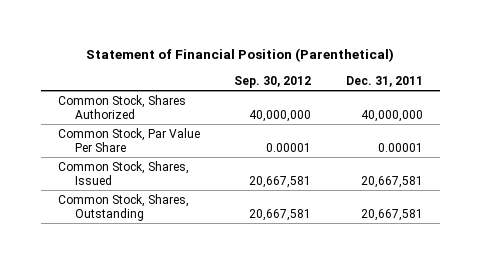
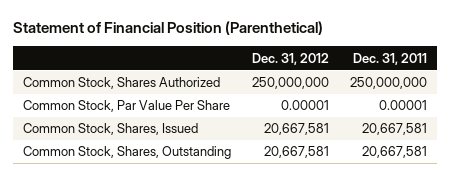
[234,75,312,88] Sep. 30, 2012 -> none
none -> [251,52,329,65] Dec. 31, 2012
[360,109,423,122] 40,000,000 -> [349,77,427,90] 250,000,000

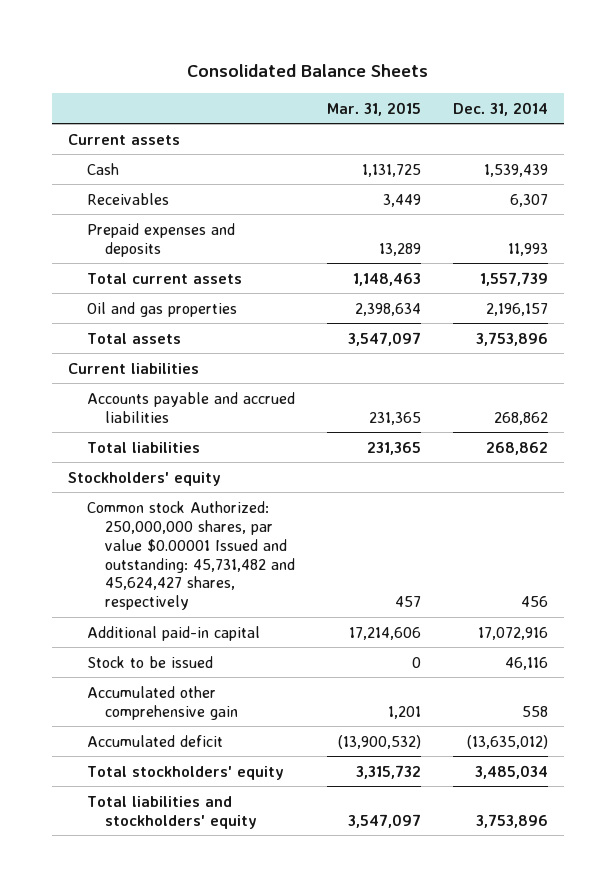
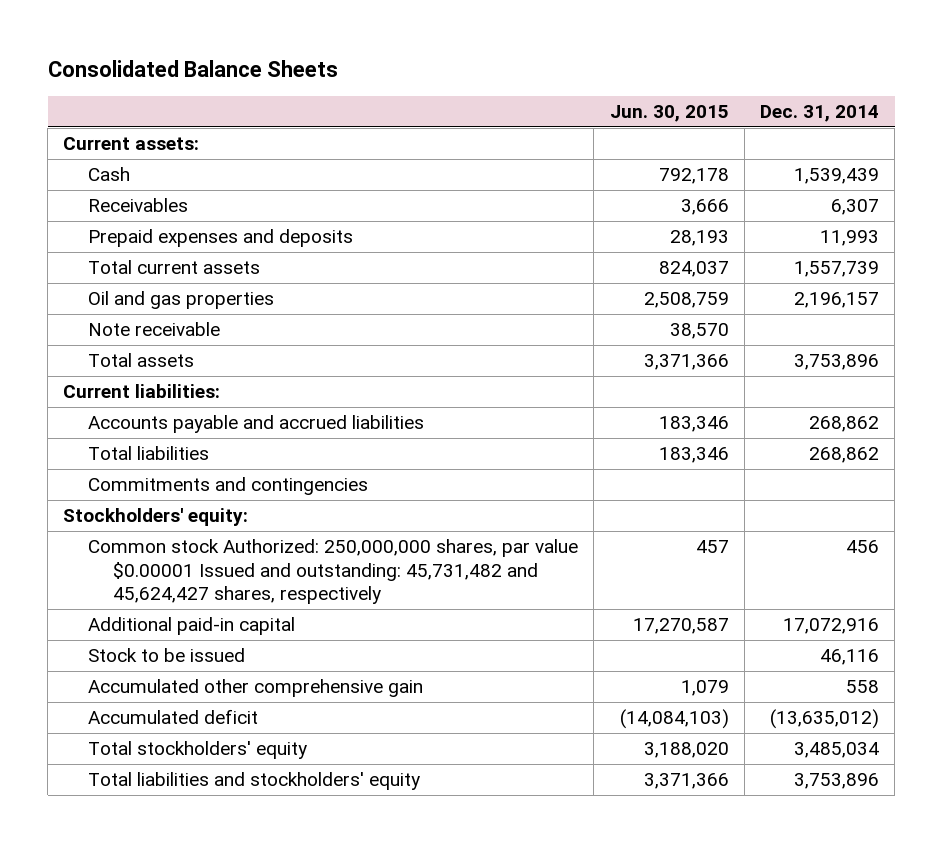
[327,101,422,116] Mar. 31, 2015 -> none
none -> [609,104,729,122] Jun. 30, 2015
[68,133,181,145] Current assets -> [63,137,200,151] Current assets:
none -> [88,322,221,337] Note receivable
[68,362,200,374] Current liabilities -> [63,384,221,399] Current liabilities:
none -> [88,477,369,496] Commitments and contingencies
[68,471,222,486] Stockholders' equity -> [63,508,249,527] Stockholders' equity:

